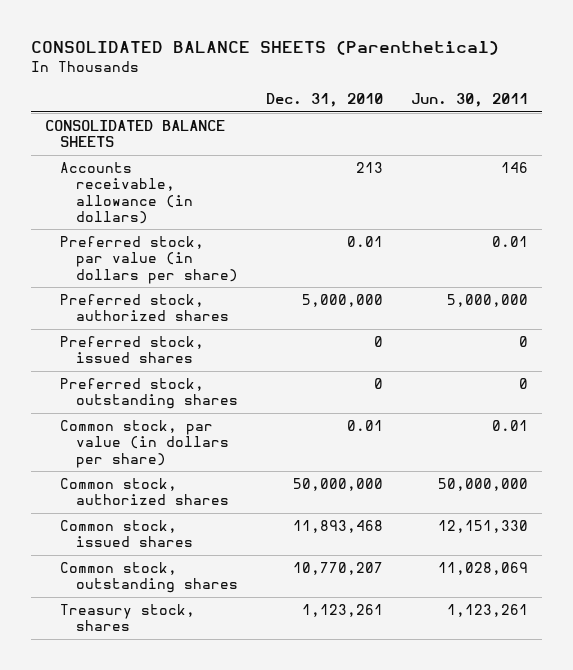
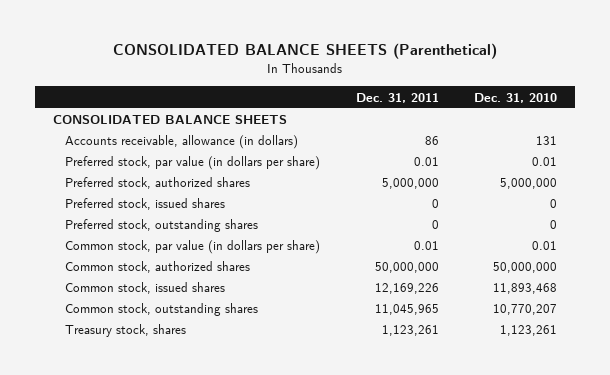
[411,93,529,108] Jun. 30, 2011 -> none
none -> [355,92,439,103] Dec. 31, 2011
[356,162,384,174] 213 -> [536,136,558,146] 131

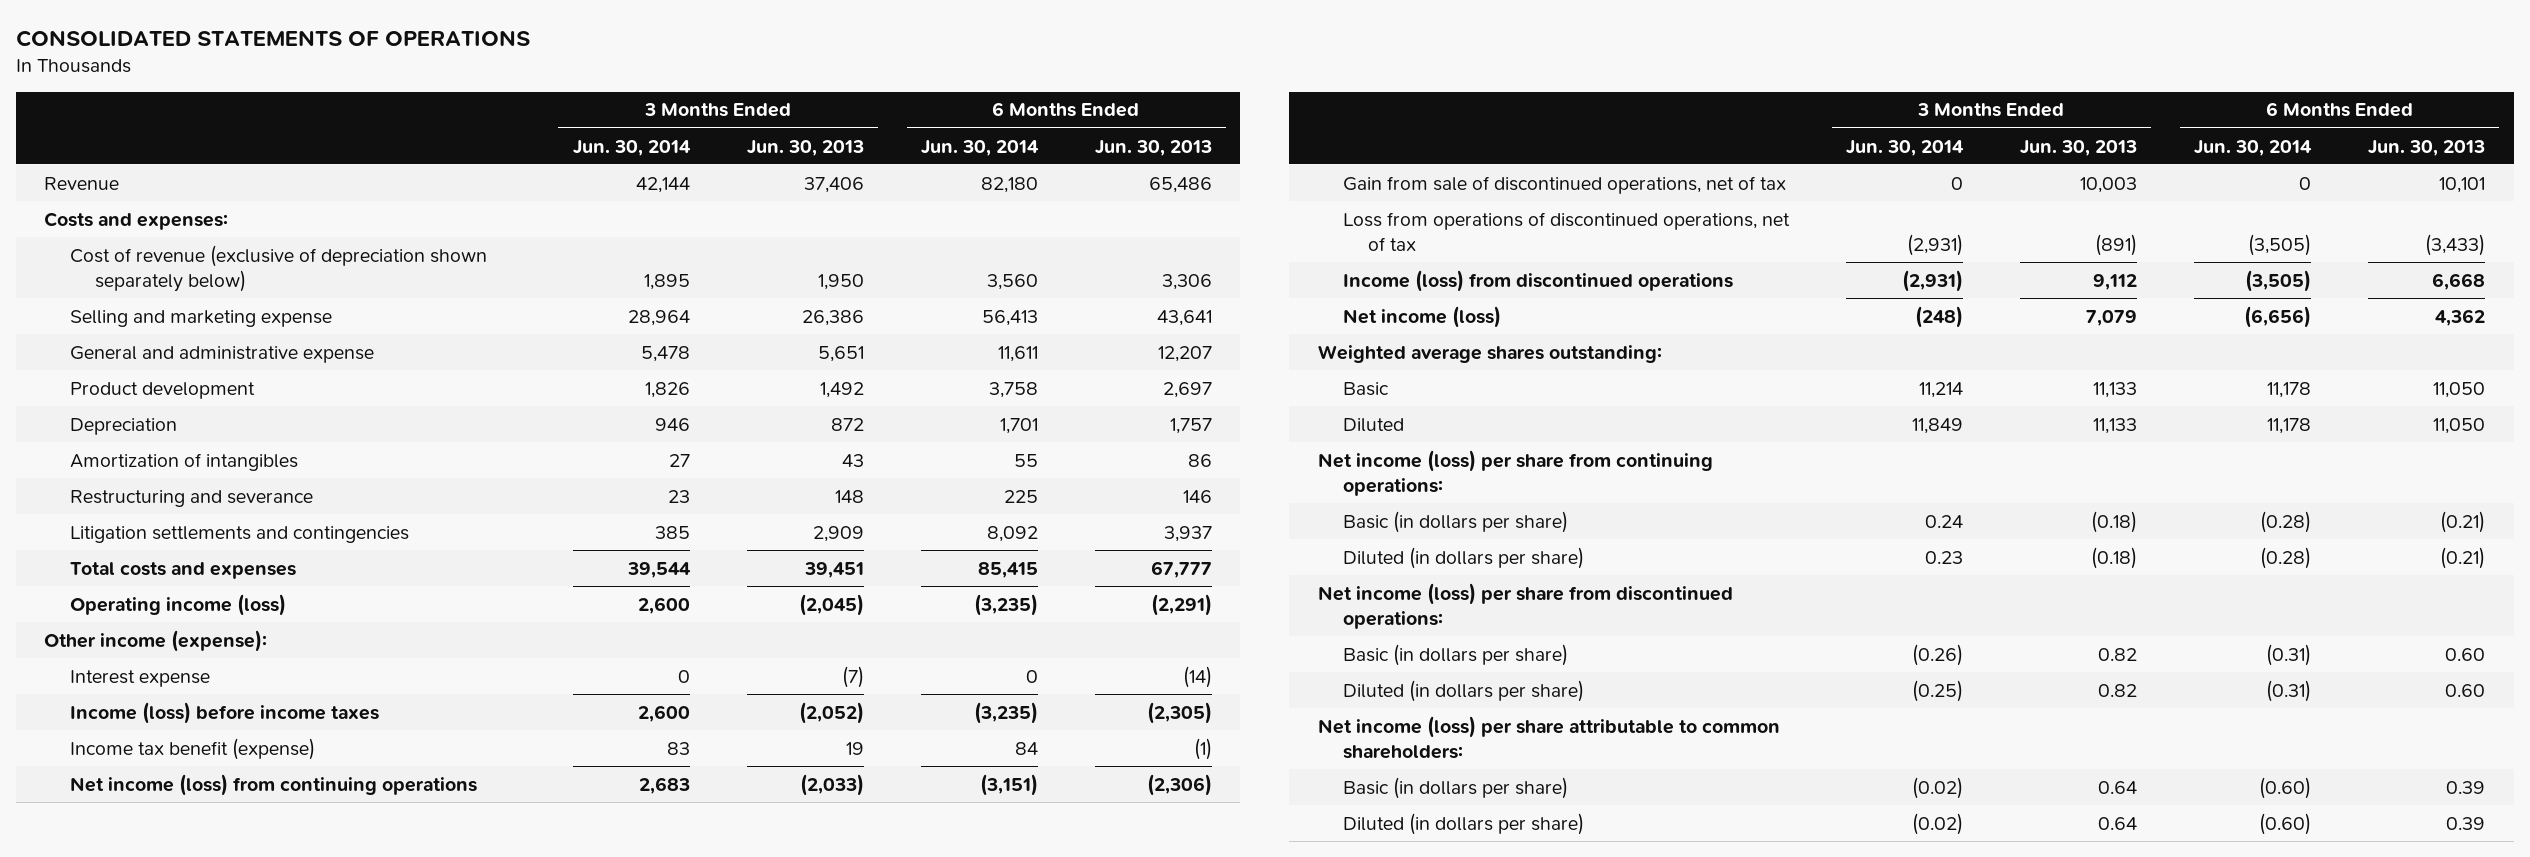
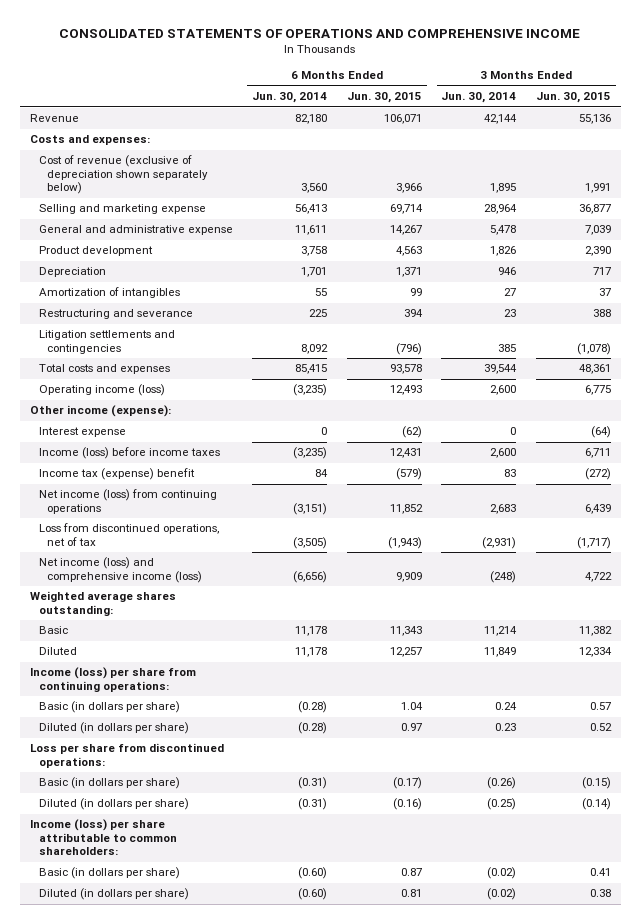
[15,30,530,48] CONSOLIDATED STATEMENTS OF OPERATIONS -> [59,28,581,38] CONSOLIDATED STATEMENTS OF OPERATIONS AND COMPREHENSIVE INCOME
[746,139,864,156] Jun. 30, 2013 -> none
[1094,139,1212,156] Jun. 30, 2013 -> none
none -> [346,92,422,104] Jun. 30, 2015
none -> [536,92,612,104] Jun. 30, 2015
[69,737,315,760] Income tax benefit (expense) -> [38,468,195,481] Income tax (expense) benefit
[1342,175,1786,194] Gain from sale of discontinued operations, net of tax -> none
[1342,269,1733,292] Income (loss) from discontinued operations -> none
[1342,211,1790,251] Loss from operations of discontinued operations, net of tax -> [38,523,219,546] Loss from discontinued operations, net of tax
[1342,305,1501,328] Net income (loss) -> [38,557,203,583] Net income (loss) and comprehensive income (loss)
[1317,449,1713,496] Net income (loss) per share from continuing operations: -> [29,667,196,692] Income (loss) per share from continuing operations:
[1317,582,1733,629] Net income (loss) per share from discontinued operations: -> [29,743,224,768] Loss per share from discontinued operations:
[1317,715,1780,759] Net income (loss) per share attributable to common shareholders: -> [29,819,177,856] Income (loss) per share attributable to common shareholders:

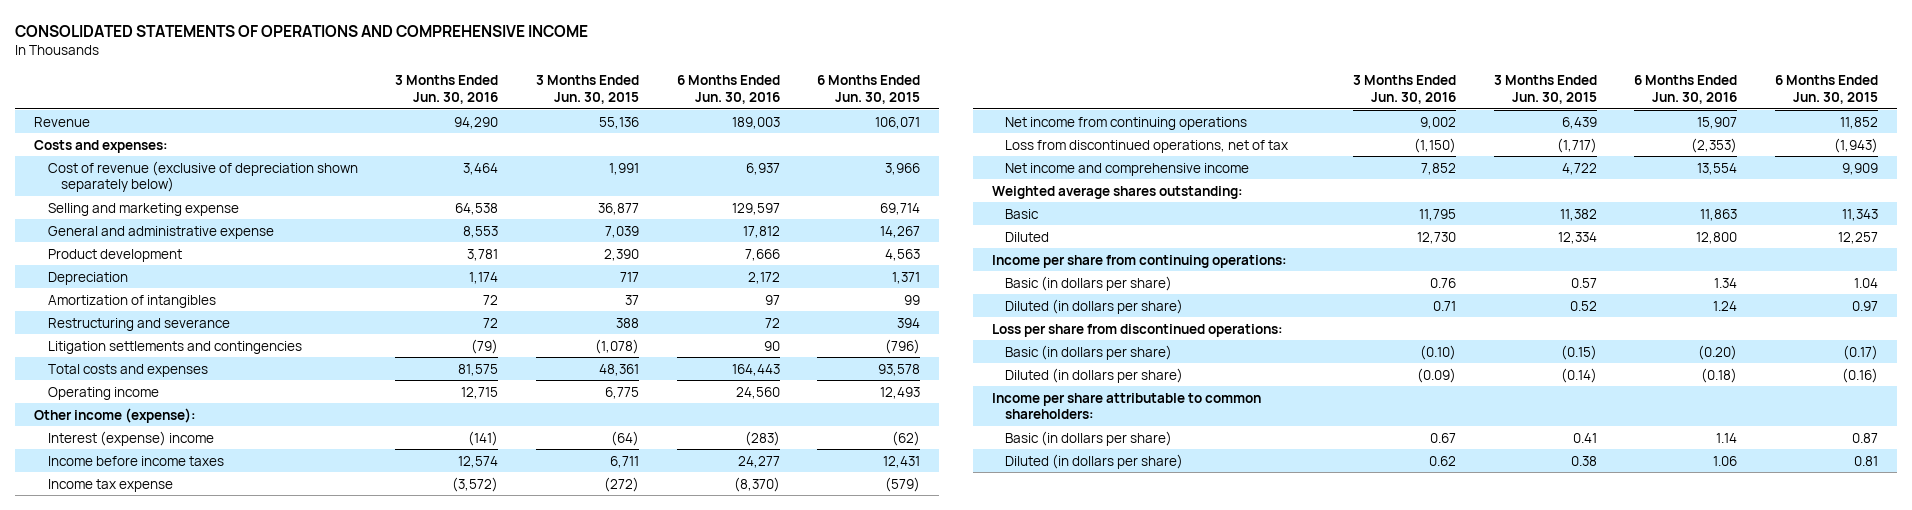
[252,92,328,104] Jun. 30, 2014 -> none
[441,92,517,104] Jun. 30, 2014 -> none
none -> [395,75,499,104] 3 Months Ended Jun. 30, 2016
none -> [676,75,780,104] 6 Months Ended Jun. 30, 2016
[38,384,165,397] Operating income (loss) -> [47,386,159,400] Operating income
[38,427,126,438] Interest expense -> [47,430,214,446] Interest (expense) income
[38,447,220,460] Income (loss) before income taxes -> [47,455,224,466] Income before income taxes
[38,468,195,481] Income tax (expense) benefit -> [47,478,173,492] Income tax expense
[38,489,217,514] Net income (loss) from continuing operations -> [1005,116,1248,130] Net income from continuing operations
[38,557,203,583] Net income (loss) and comprehensive income (loss) -> [1005,162,1250,176] Net income and comprehensive income
[29,667,196,692] Income (loss) per share from continuing operations: -> [992,254,1288,268] Income per share from continuing operations:
[29,819,177,856] Income (loss) per share attributable to common shareholders: -> [992,392,1262,420] Income per share attributable to common shareholders:

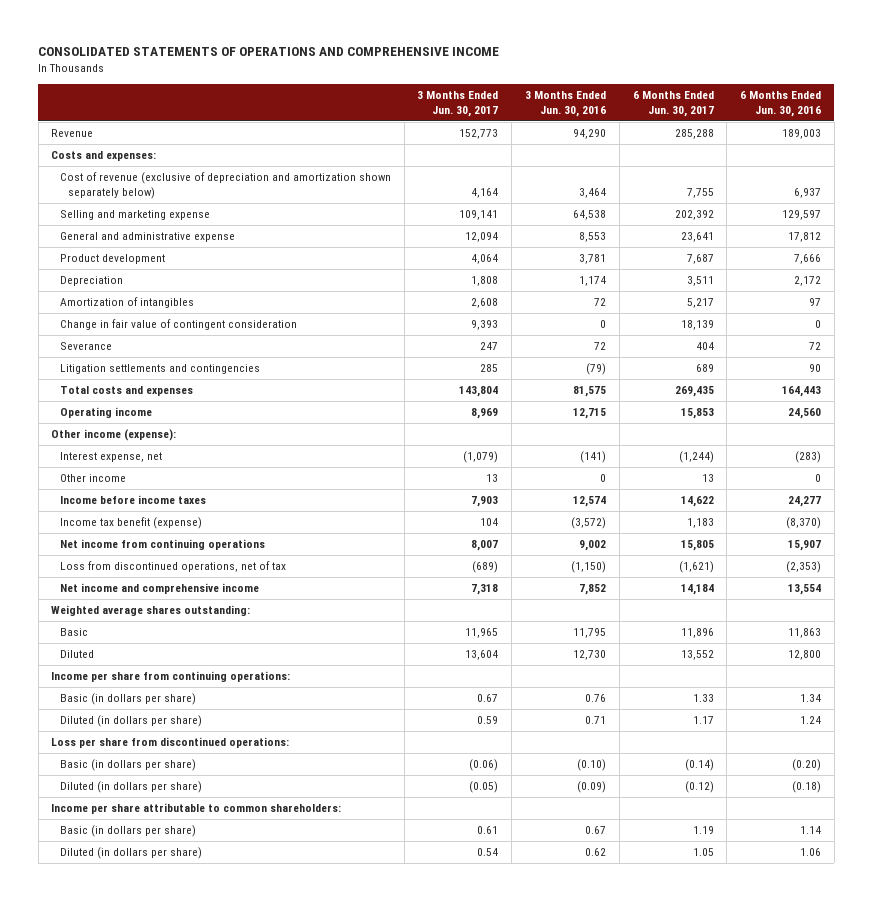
[535,75,639,104] 3 Months Ended Jun. 30, 2015 -> none
[817,75,921,104] 6 Months Ended Jun. 30, 2015 -> none
none -> [417,91,499,117] 3 Months Ended Jun. 30, 2017
none -> [632,91,714,117] 6 Months Ended Jun. 30, 2017
[47,160,358,193] Cost of revenue (exclusive of depreciation shown separately below) -> [59,172,391,199] Cost of revenue (exclusive of depreciation and amortization shown separately below)
none -> [59,319,297,331] Change in fair value of contingent consideration
[47,317,230,331] Restructuring and severance -> [59,342,112,351] Severance
[47,430,214,446] Interest (expense) income -> [59,452,162,463] Interest expense, net
none -> [59,474,126,483] Other income
[47,478,173,492] Income tax expense -> [59,517,202,530] Income tax benefit (expense)

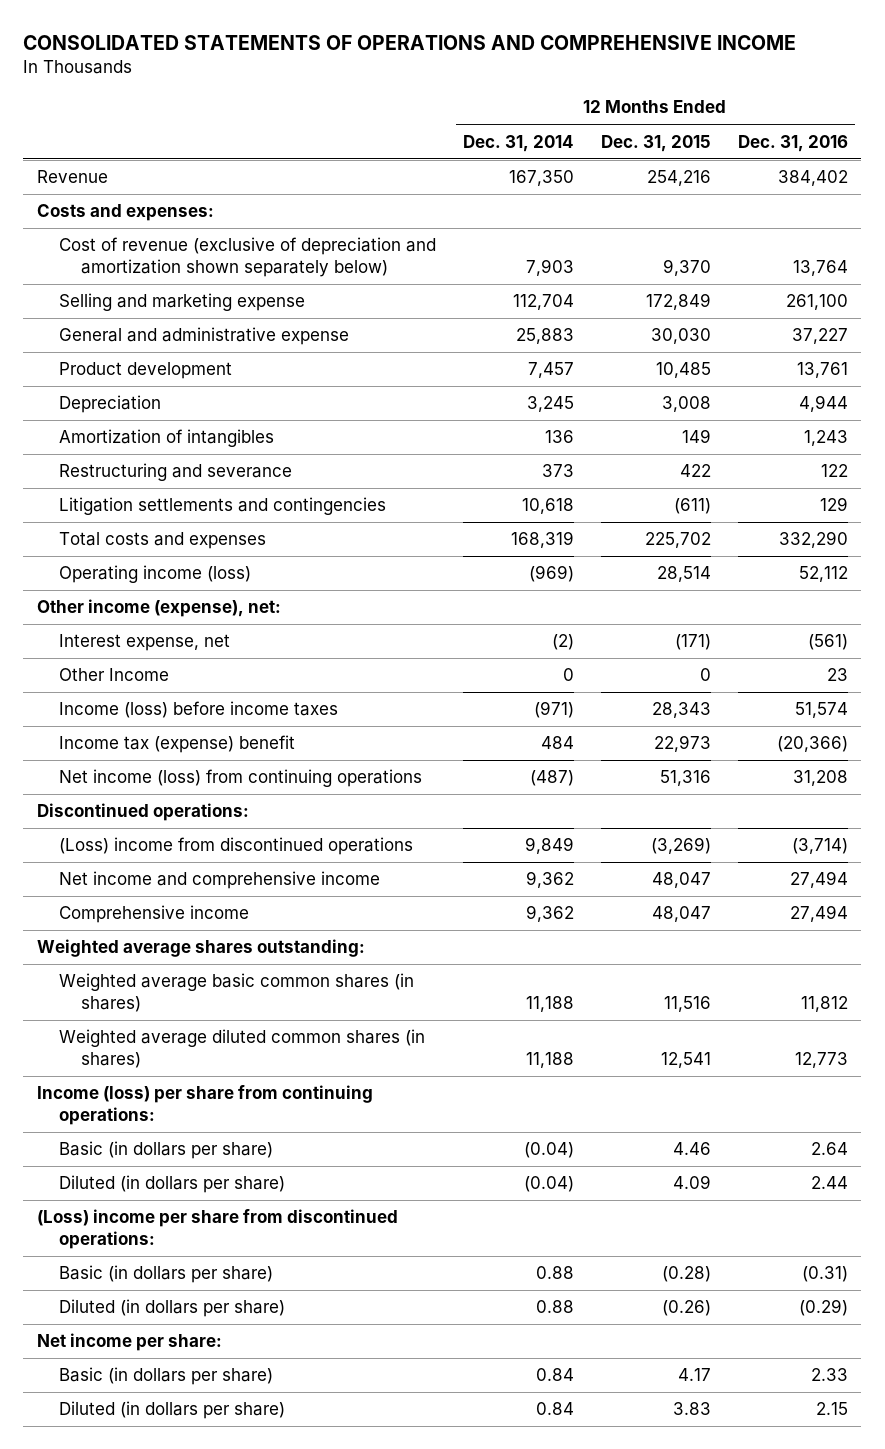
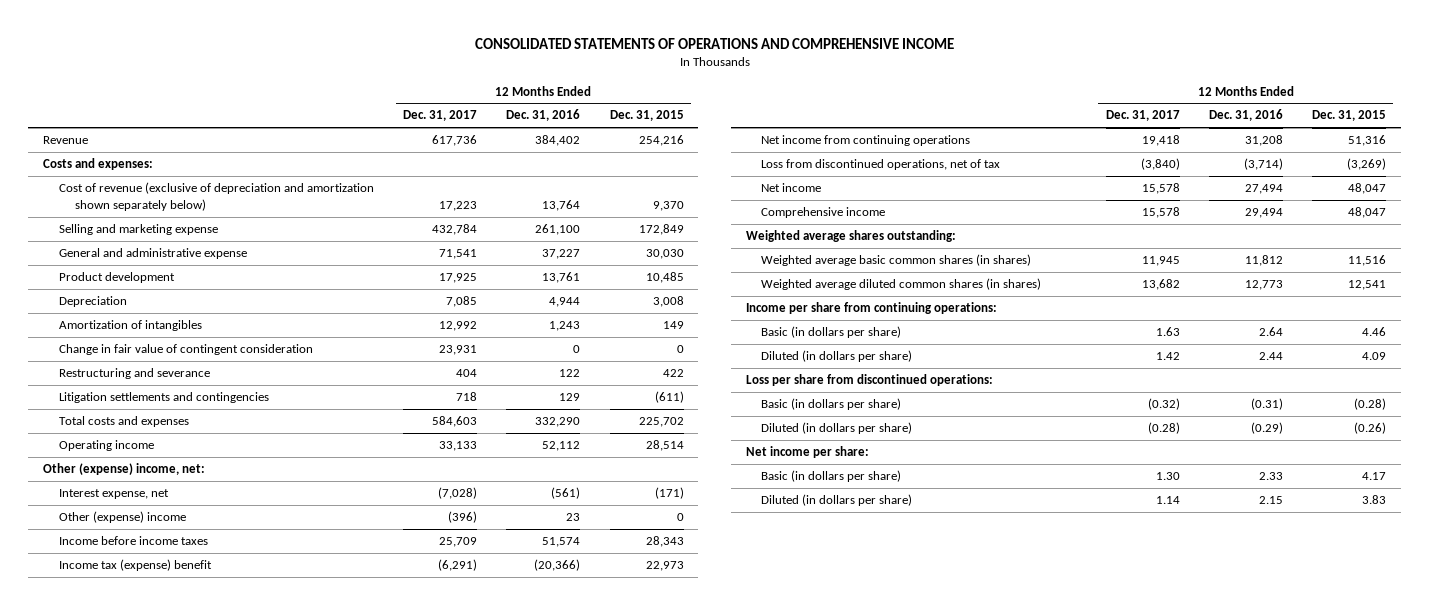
[462,134,574,152] Dec. 31, 2014 -> none
none -> [403,110,478,122] Dec. 31, 2017
none -> [58,344,313,356] Change in fair value of contingent consideration
[58,565,251,584] Operating income (loss) -> [58,440,154,452] Operating income
[36,599,281,618] Other income (expense), net: -> [43,463,206,476] Other (expense) income, net:
[58,668,169,682] Other Income -> [58,511,186,524] Other (expense) income
[58,701,338,719] Income (loss) before income taxes -> [58,536,208,546] Income before income taxes
[36,803,249,822] Discontinued operations: -> none
[58,769,422,788] Net income (loss) from continuing operations -> [761,135,971,147] Net income from continuing operations
[58,837,413,856] (Loss) income from discontinued operations -> [761,159,1001,171] Loss from discontinued operations, net of tax
[58,871,380,890] Net income and comprehensive income -> [761,183,822,193] Net income
[789,905,848,923] 27,494 -> [1244,208,1283,219] 29,494
[36,1085,373,1125] Income (loss) per share from continuing operations: -> [745,302,997,315] Income per share from continuing operations:
[36,1209,398,1249] (Loss) income per share from discontinued operations: -> [745,374,993,387] Loss per share from discontinued operations:

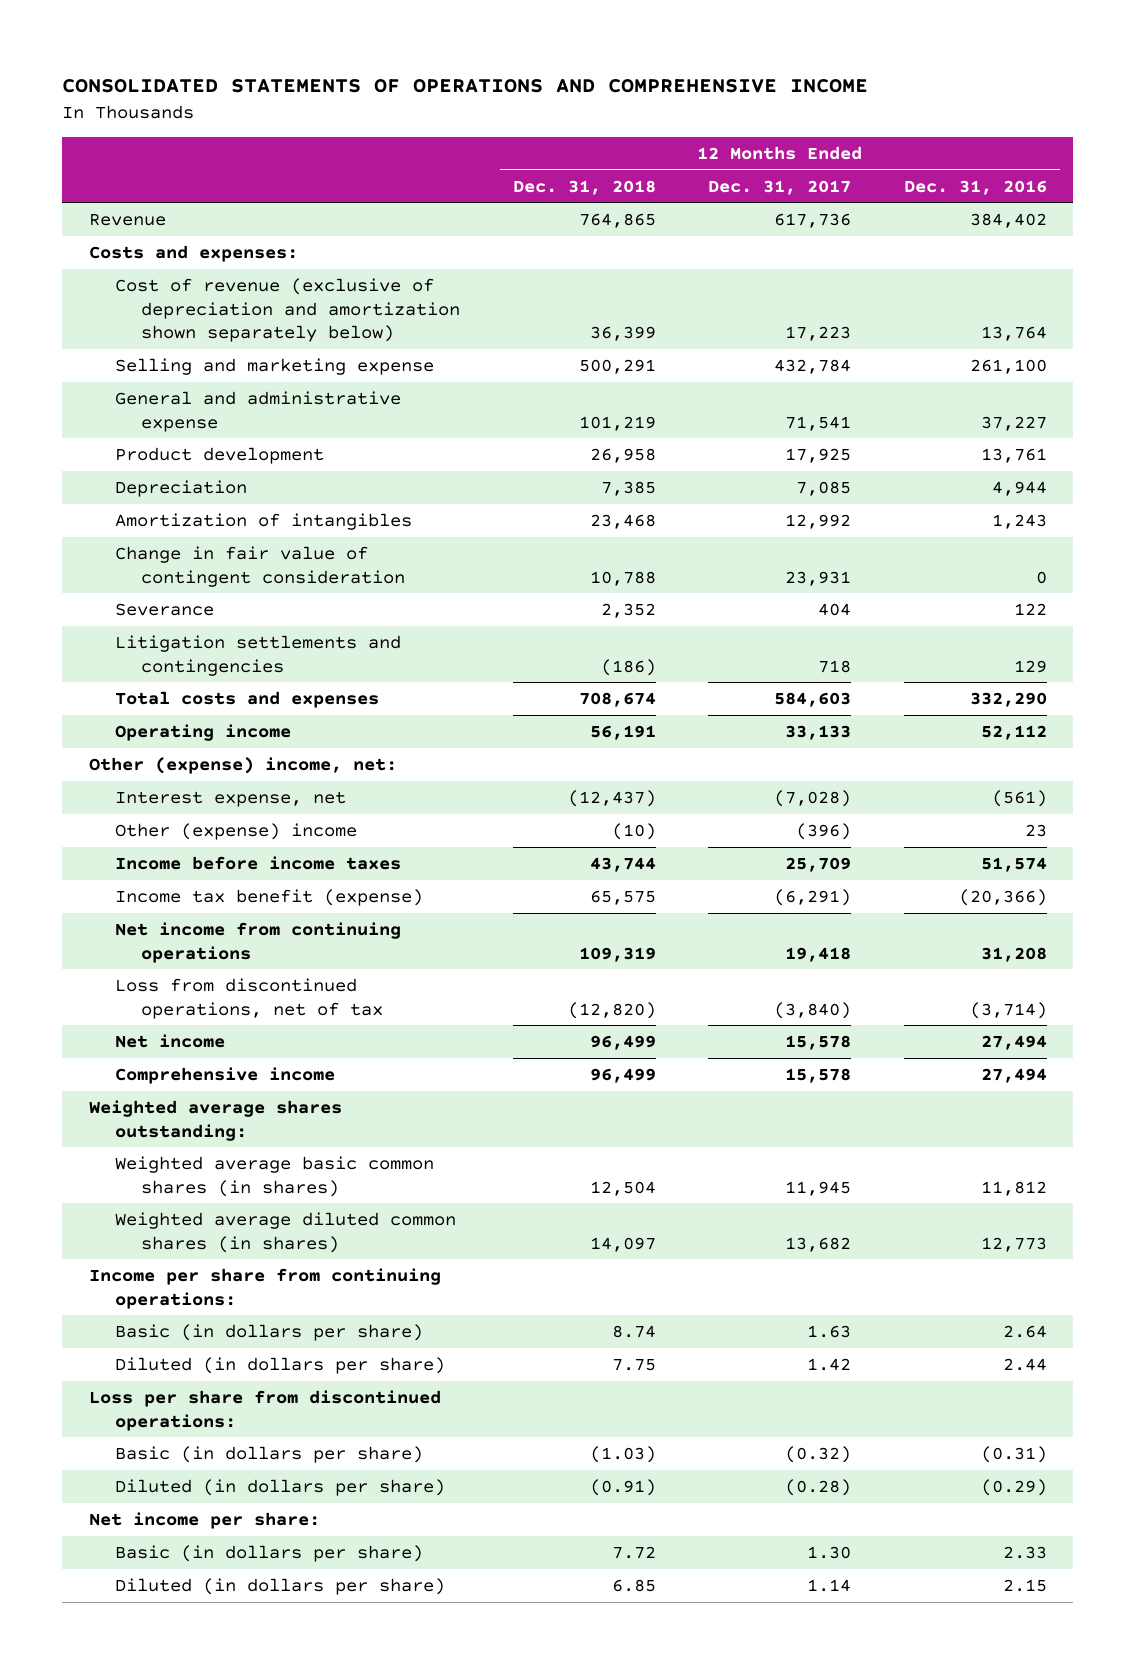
[609,110,684,122] Dec. 31, 2015 -> none
none -> [512,179,656,195] Dec. 31, 2018
[58,368,210,380] Restructuring and severance -> [114,602,214,616] Severance
[58,559,212,572] Income tax (expense) benefit -> [114,888,423,906] Income tax benefit (expense)
[1244,208,1283,219] 29,494 -> [980,1067,1047,1083] 27,494

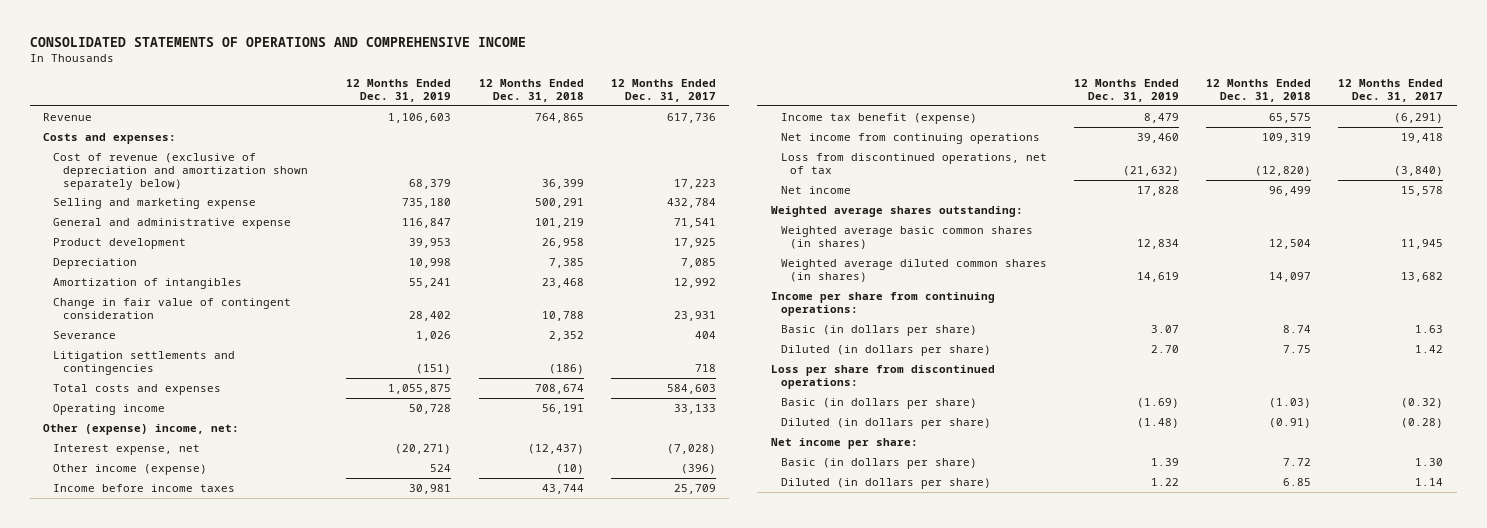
[903,179,1047,195] Dec. 31, 2016 -> none
none -> [346,79,452,102] 12 Months Ended Dec. 31, 2019
[114,822,357,840] Other (expense) income -> [52,463,207,475] Other income (expense)
[114,1066,335,1084] Comprehensive income -> none

